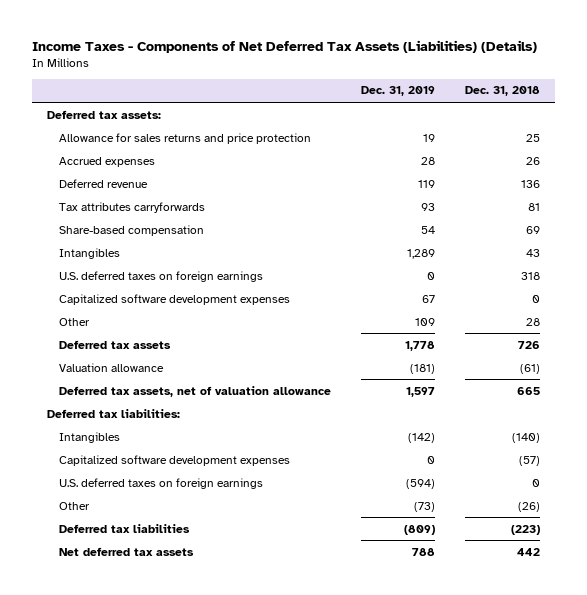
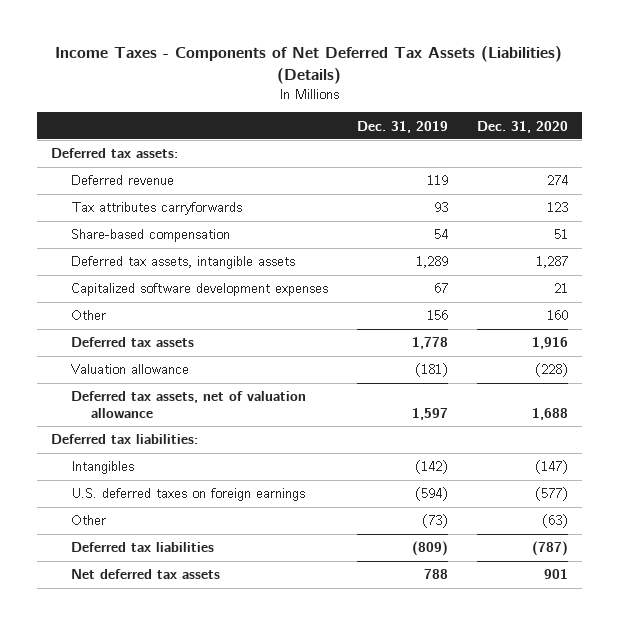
[465,86,541,97] Dec. 31, 2018 -> none
none -> [476,120,568,133] Dec. 31, 2020
[59,132,312,144] Allowance for sales returns and price protection -> none
[59,156,156,167] Accrued expenses -> none
[59,270,264,282] U.S. deferred taxes on foreign earnings -> none
[59,247,121,259] Intangibles -> [71,256,296,270] Deferred tax assets, intangible assets
[415,317,436,326] 109 -> [426,310,448,321] 156
[59,454,291,466] Capitalized software development expenses -> none

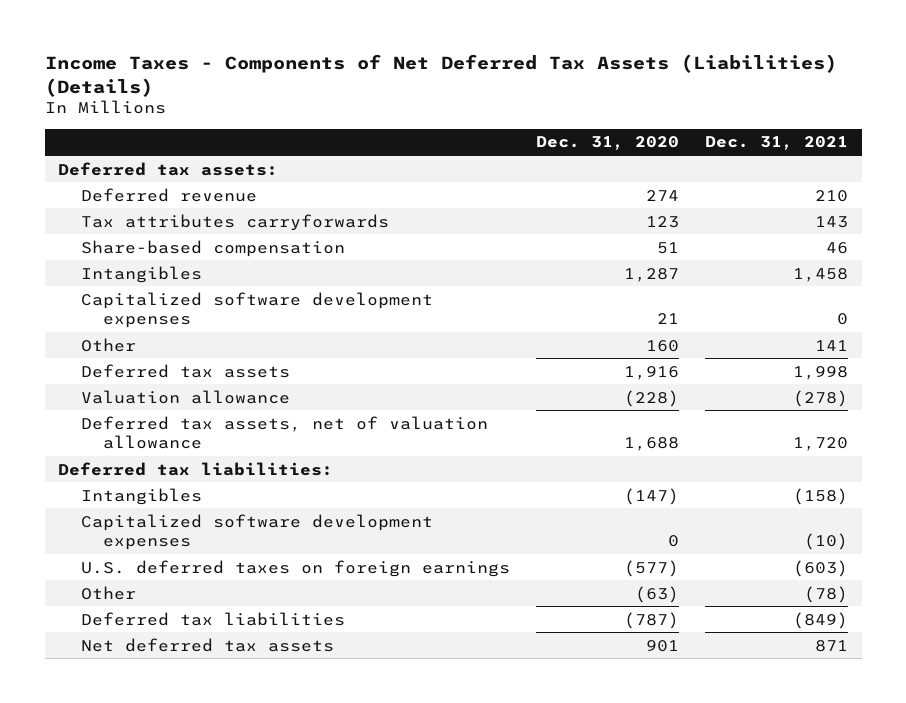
[356,120,448,133] Dec. 31, 2019 -> none
none -> [705,136,849,151] Dec. 31, 2021
[71,256,296,270] Deferred tax assets, intangible assets -> [80,265,202,283] Intangibles
none -> [80,513,433,550] Capitalized software development expenses

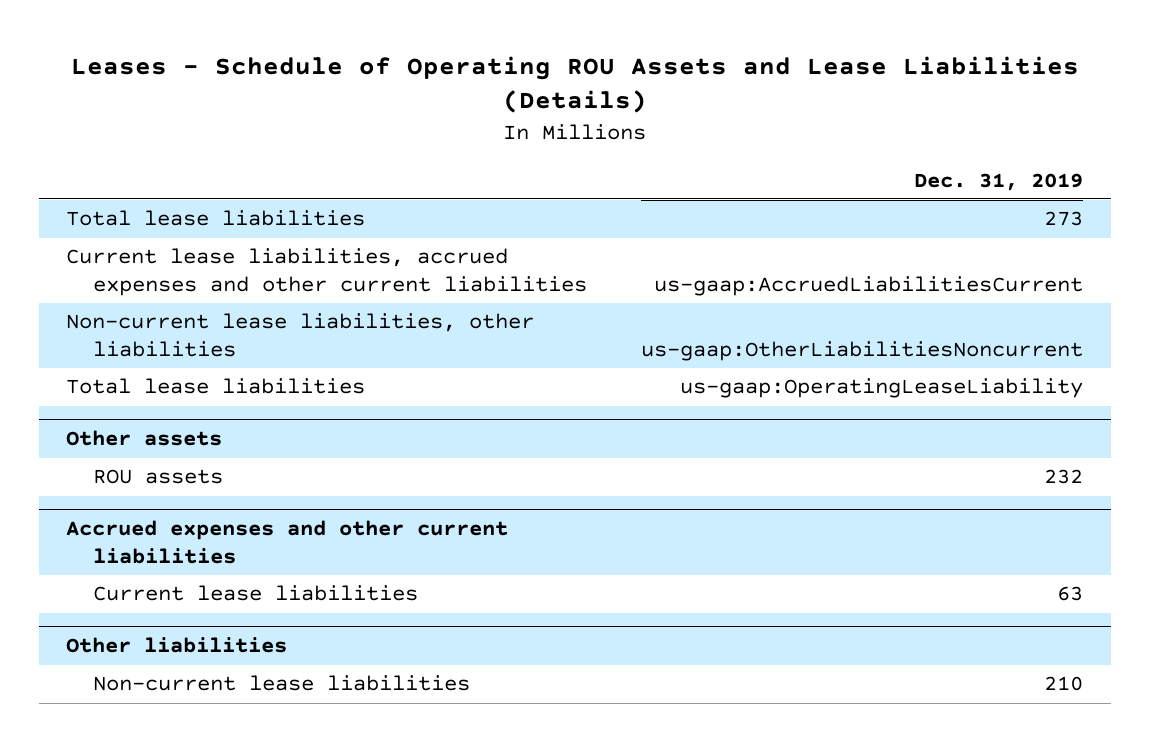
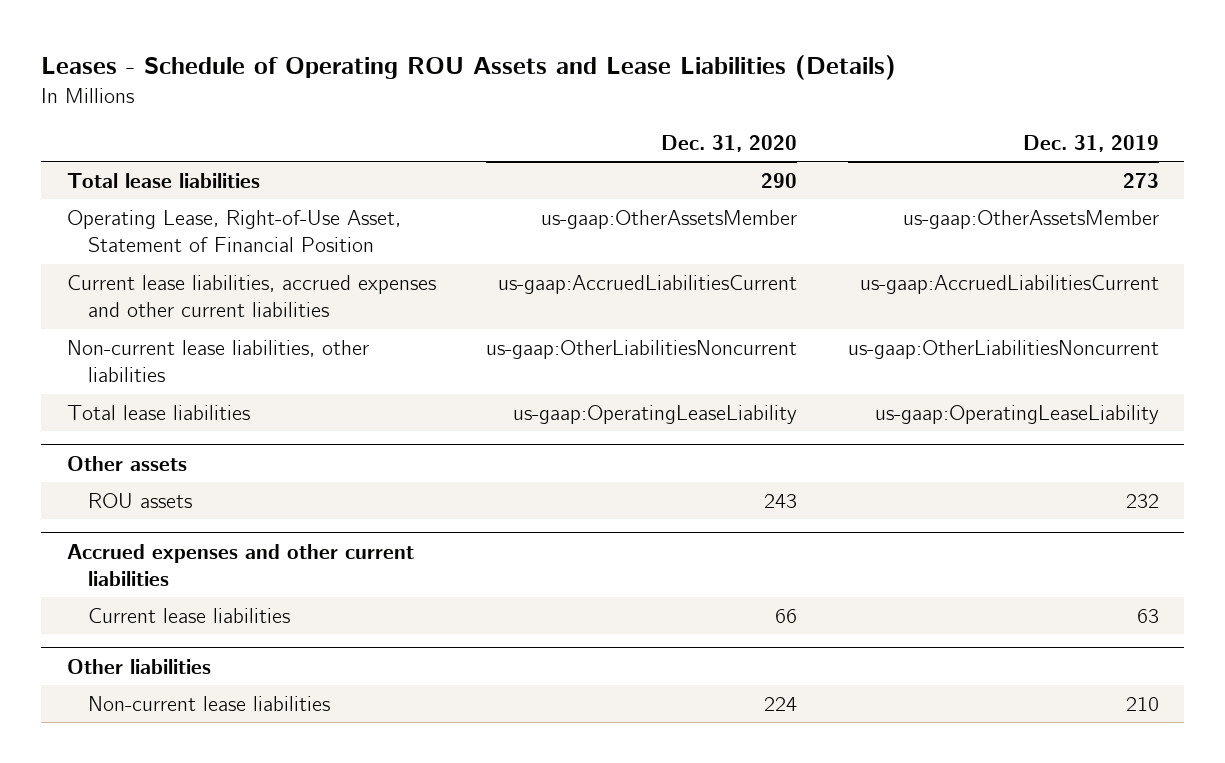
none -> [661,134,798,152] Dec. 31, 2020
none -> [66,210,401,253] Operating Lease, Right-of-Use Asset, Statement of Financial Position

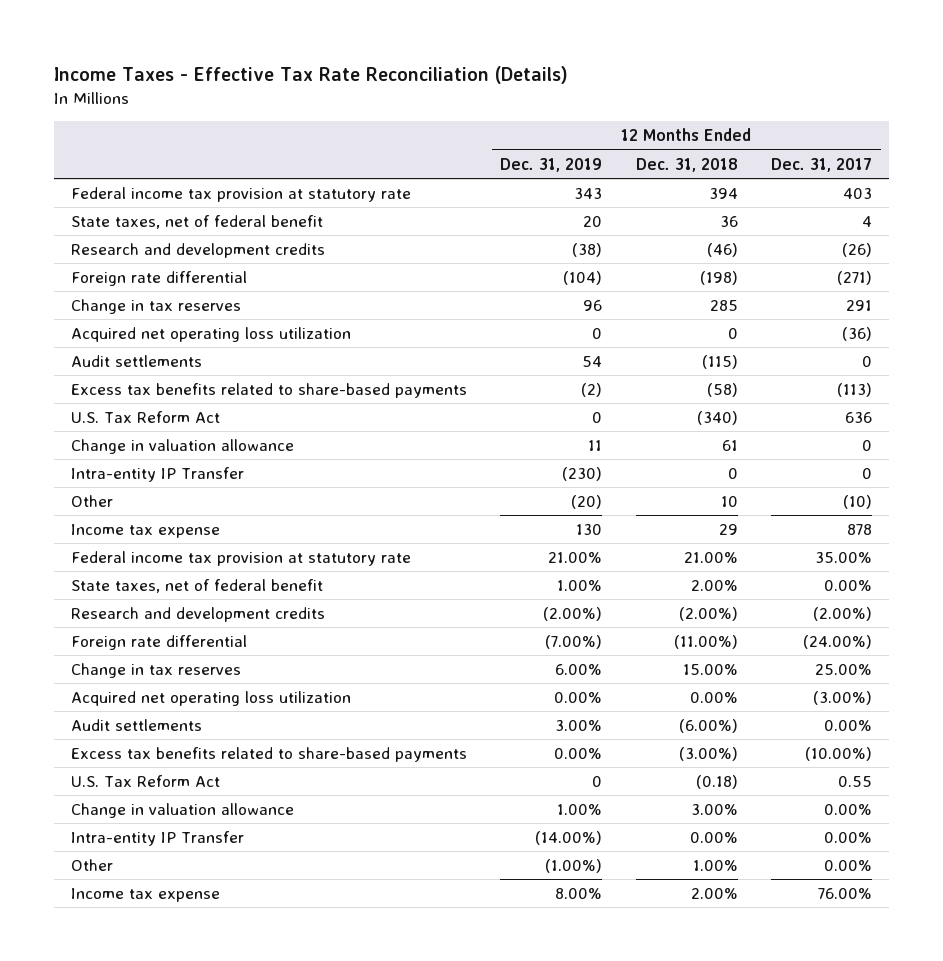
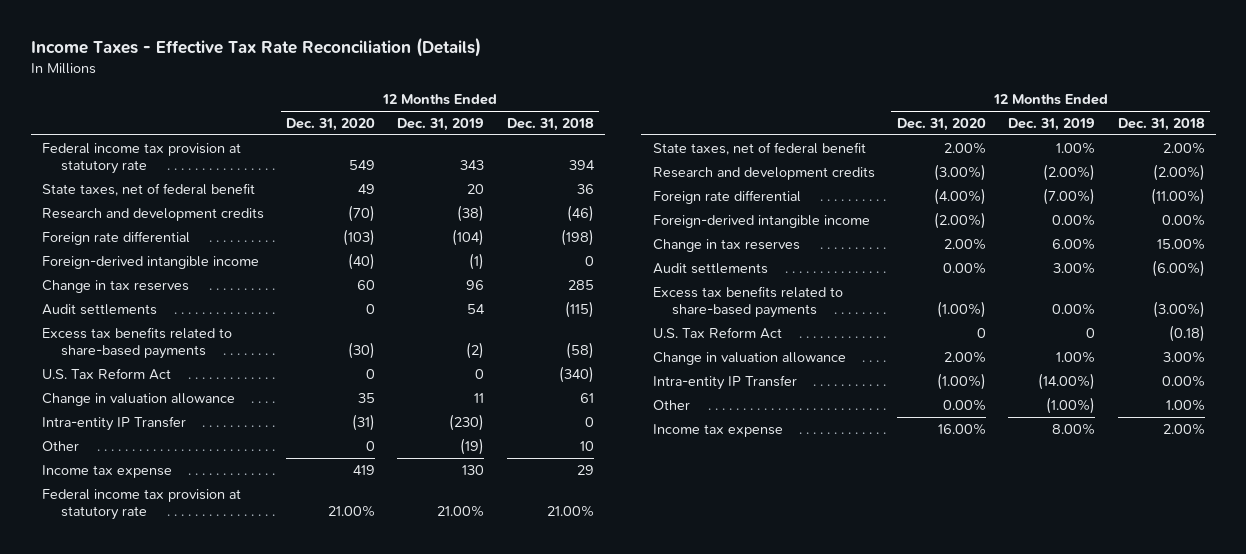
[771,157,873,172] Dec. 31, 2017 -> none
none -> [286,117,376,131] Dec. 31, 2020
none -> [41,255,259,269] Foreign-derived intangible income
[71,327,352,343] Acquired net operating loss utilization -> none
[571,495,603,510] (20) -> [460,437,485,455] (19)
none -> [652,214,870,228] Foreign-derived intangible income
[71,691,352,707] Acquired net operating loss utilization -> none

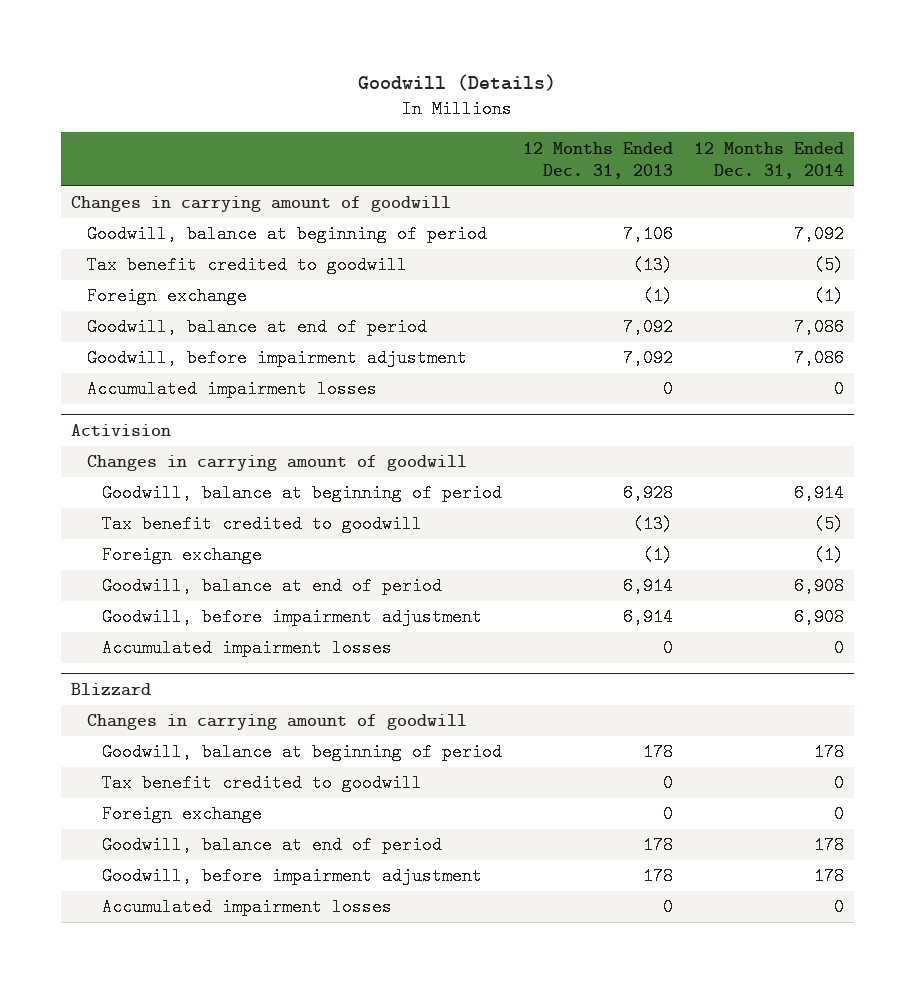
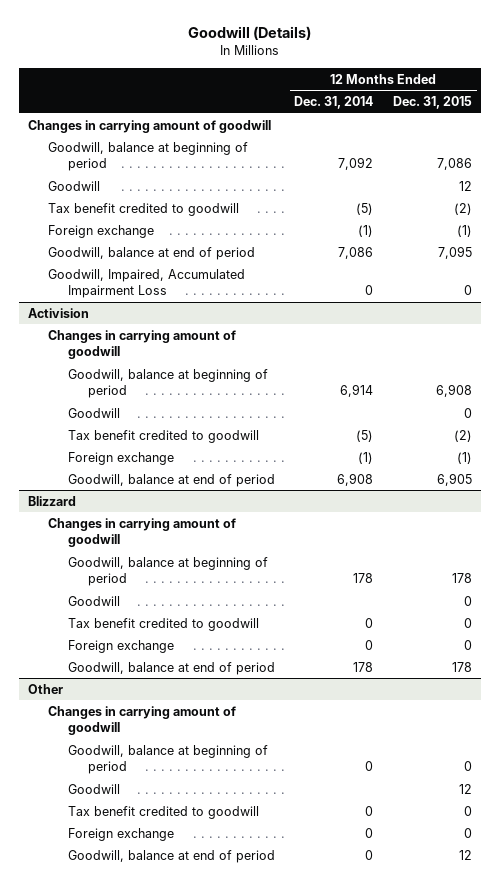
[523,141,674,179] 12 Months Ended Dec. 31, 2013 -> none
none -> [392,96,472,110] Dec. 31, 2015
none -> [48,180,101,191] Goodwill
[86,349,467,368] Goodwill, before impairment adjustment -> none
[86,380,377,399] Accumulated impairment losses -> [48,268,246,299] Goodwill, Impaired, Accumulated Impairment Loss
none -> [68,407,121,418] Goodwill
[102,608,483,627] Goodwill, before impairment adjustment -> none
[102,639,393,658] Accumulated impairment losses -> none
none -> [68,595,121,606] Goodwill
[102,867,483,886] Goodwill, before impairment adjustment -> none
[102,898,393,917] Accumulated impairment losses -> none
none -> [28,683,64,694] Other
none -> [48,705,237,736] Changes in carrying amount of goodwill
none -> [68,744,269,775] Goodwill, balance at beginning of period
none -> [68,783,121,794] Goodwill
none -> [68,805,260,819] Tax benefit credited to goodwill
none -> [68,827,175,841] Foreign exchange
none -> [68,849,276,863] Goodwill, balance at end of period

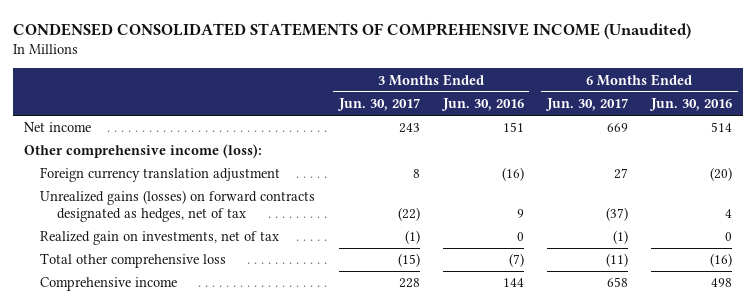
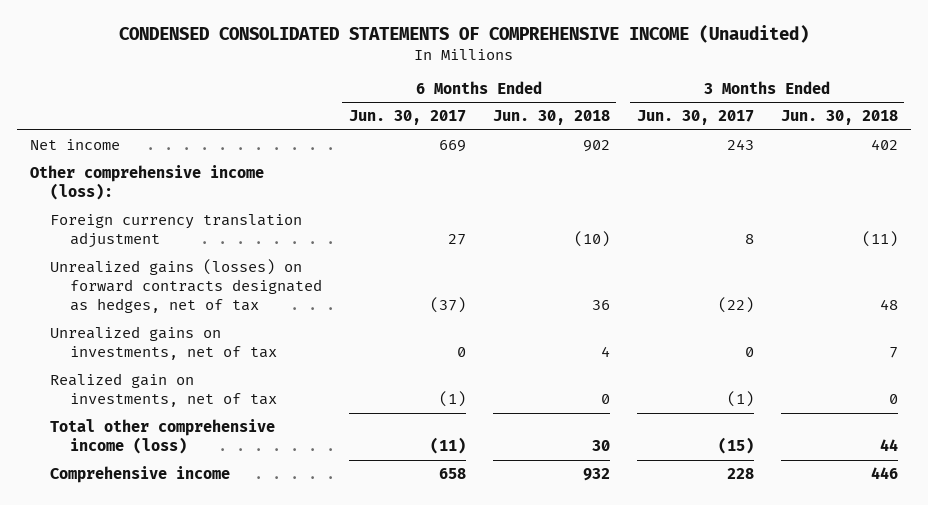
[440,98,524,112] Jun. 30, 2016 -> none
[648,98,732,112] Jun. 30, 2016 -> none
none -> [492,110,610,126] Jun. 30, 2018
none -> [780,110,898,126] Jun. 30, 2018
none -> [49,326,277,361] Unrealized gains on investments, net of tax
[40,253,227,269] Total other comprehensive loss -> [49,419,275,455] Total other comprehensive income (loss)

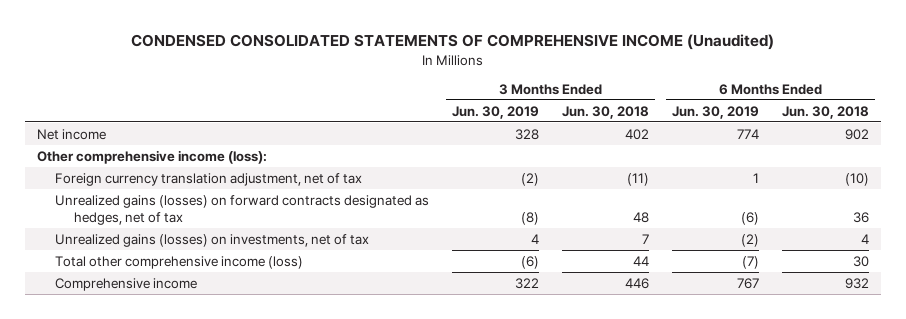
[348,110,466,126] Jun. 30, 2017 -> none
[636,110,754,126] Jun. 30, 2017 -> none
none -> [452,105,540,119] Jun. 30, 2019
none -> [672,105,760,119] Jun. 30, 2019
[49,214,302,249] Foreign currency translation adjustment -> [55,172,363,186] Foreign currency translation adjustment, net of tax
[49,373,277,408] Realized gain on investments, net of tax -> none
[49,326,277,361] Unrealized gains on investments, net of tax -> [55,233,370,247] Unrealized gains (losses) on investments, net of tax

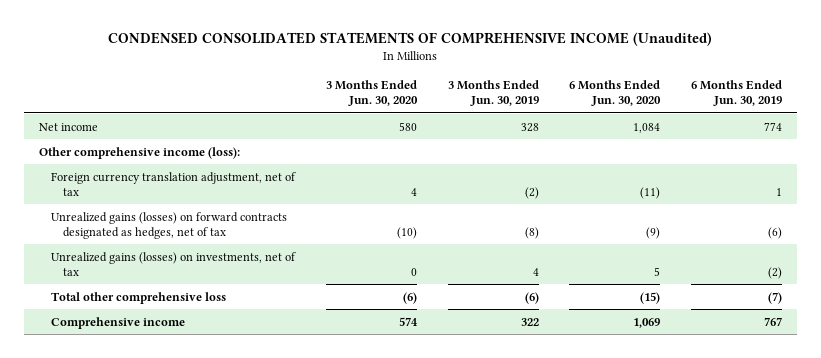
[562,105,650,119] Jun. 30, 2018 -> none
[782,105,870,119] Jun. 30, 2018 -> none
none -> [325,79,418,107] 3 Months Ended Jun. 30, 2020
none -> [569,79,662,107] 6 Months Ended Jun. 30, 2020
[55,255,304,269] Total other comprehensive income (loss) -> [51,291,227,304] Total other comprehensive loss

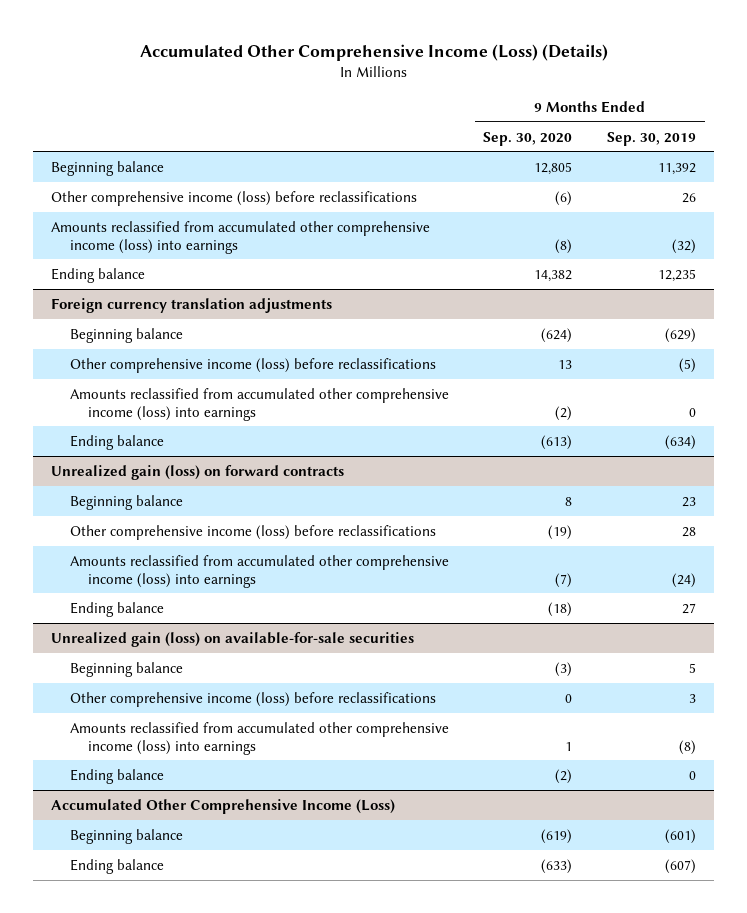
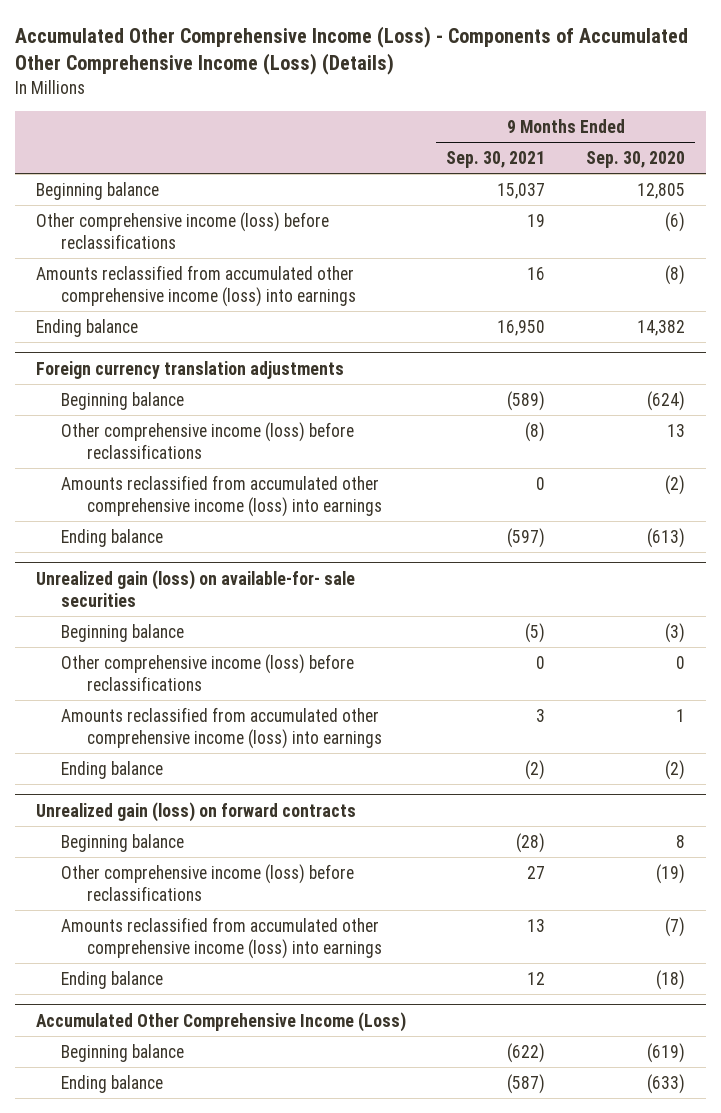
[139,43,608,61] Accumulated Other Comprehensive Income (Loss) (Details) -> [15,25,689,75] Accumulated Other Comprehensive Income (Loss) - Components of Accumulated Other Comprehensive Income (Loss) (Details)
[607,131,697,146] Sep. 30, 2019 -> none
none -> [446,151,546,169] Sep. 30, 2021
none -> [35,569,355,607] Unrealized gain (loss) on available-for- sale securities
none -> [61,623,185,642] Beginning balance
none -> [61,653,355,691] Other comprehensive income (loss) before reclassifications
none -> [61,706,383,749] Amounts reclassified from accumulated other comprehensive income (loss) into earnings
none -> [61,760,164,779] Ending balance
[50,631,414,647] Unrealized gain (loss) on available-for-sale securities -> none
[69,661,183,677] Beginning balance -> none
[69,691,436,707] Other comprehensive income (loss) before reclassifications -> none
[69,721,449,755] Amounts reclassified from accumulated other comprehensive income (loss) into earnings -> none
[69,768,164,784] Ending balance -> none

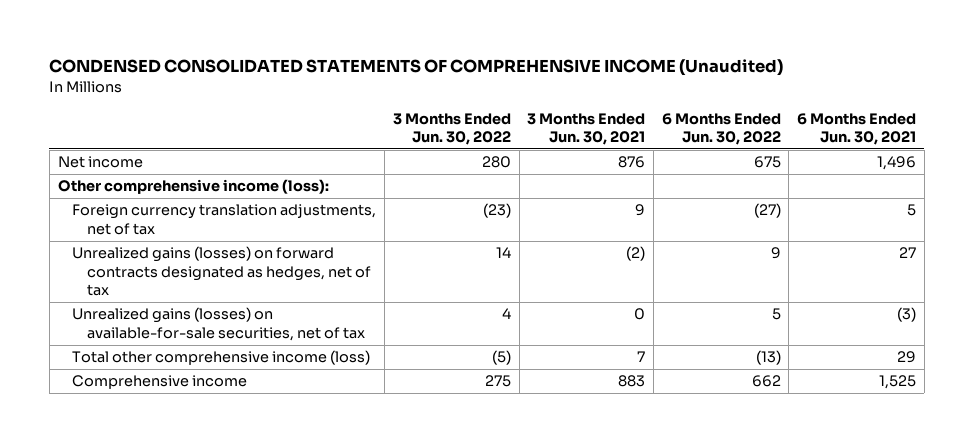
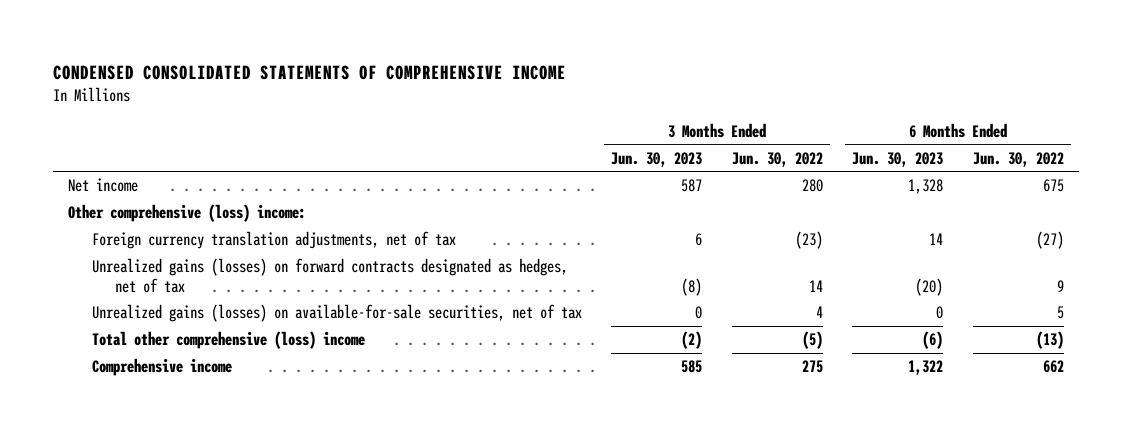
[49,58,784,76] CONDENSED CONSOLIDATED STATEMENTS OF COMPREHENSIVE INCOME (Unaudited) -> [53,64,567,80] CONDENSED CONSOLIDATED STATEMENTS OF COMPREHENSIVE INCOME
[527,112,646,146] 3 Months Ended Jun. 30, 2021 -> none
[797,112,917,146] 6 Months Ended Jun. 30, 2021 -> none
none -> [611,151,703,167] Jun. 30, 2023
none -> [852,151,944,167] Jun. 30, 2023
[57,179,329,195] Other comprehensive income (loss): -> [68,204,307,223] Other comprehensive (loss) income:
[72,350,371,366] Total other comprehensive income (loss) -> [91,331,365,350] Total other comprehensive (loss) income

